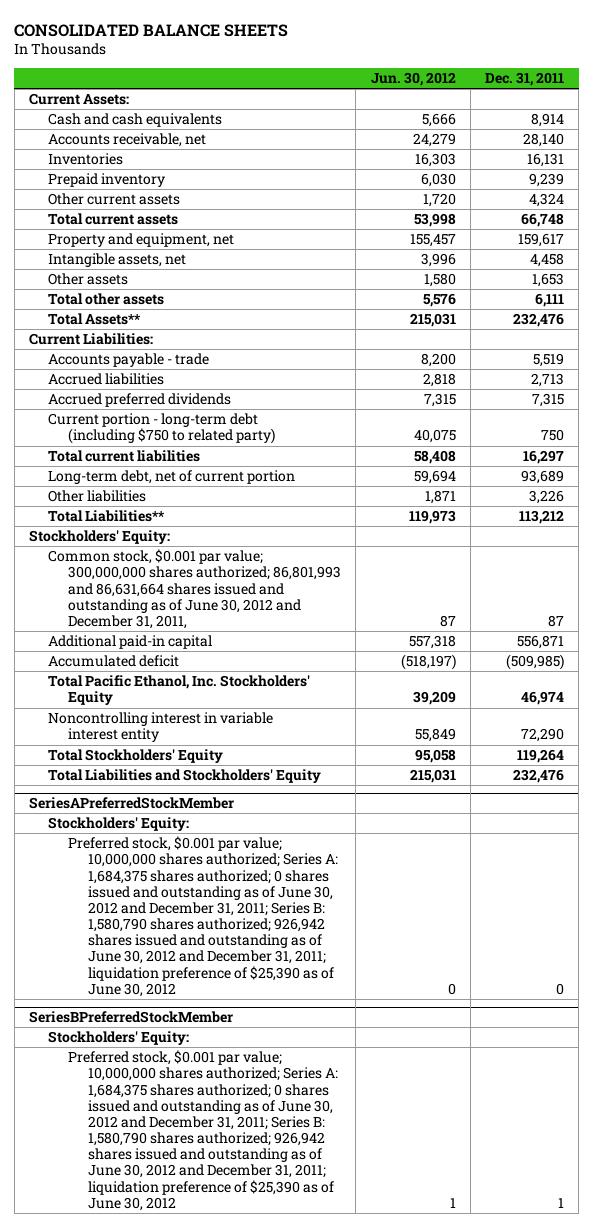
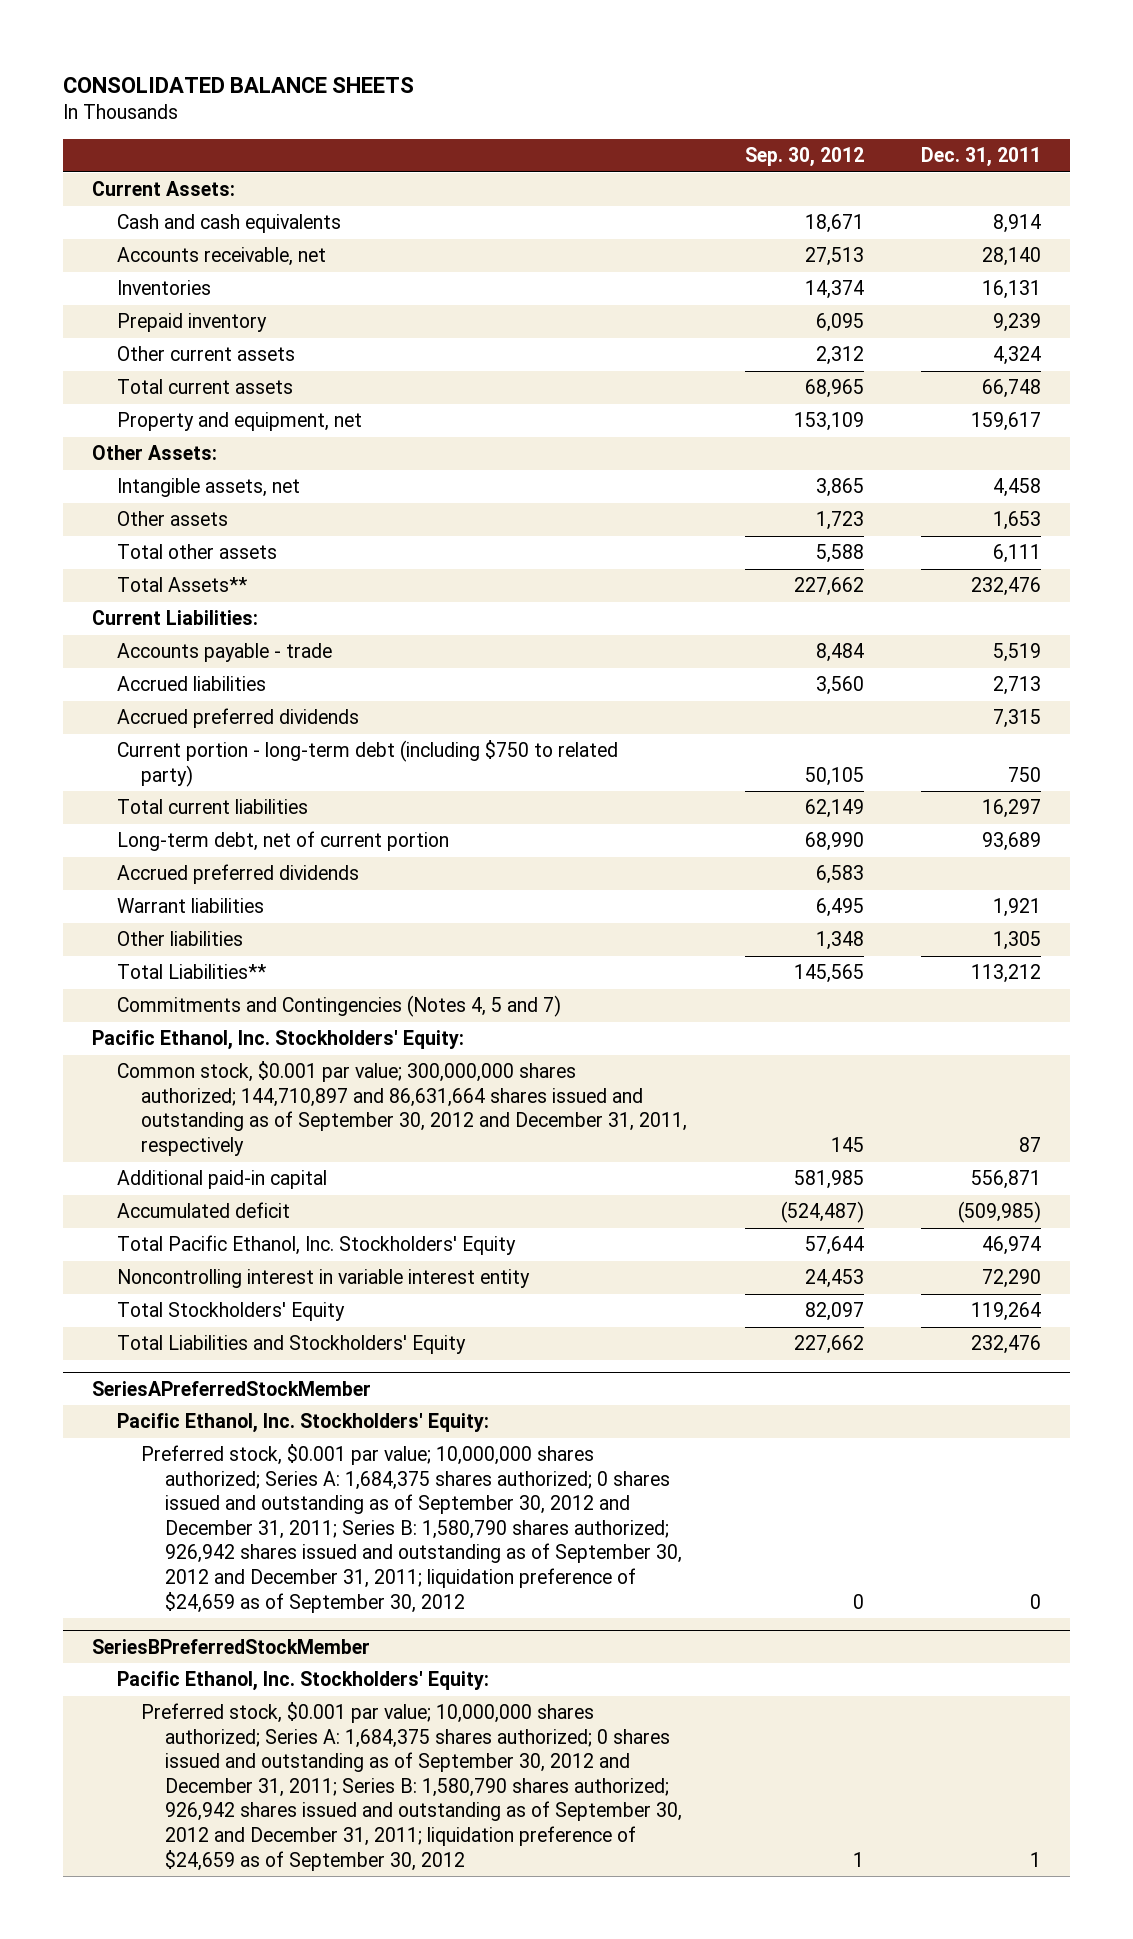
[370,72,456,87] Jun. 30, 2012 -> none
none -> [744,146,864,167] Sep. 30, 2012
none -> [92,445,218,461] Other Assets:
none -> [116,864,359,885] Accrued preferred dividends
none -> [116,898,264,914] Warrant liabilities
[529,490,565,505] 3,226 -> [993,931,1042,951] 1,305
[28,530,170,545] Stockholders' Equity: -> none
none -> [116,995,561,1018] Commitments and Contingencies (Notes 4, 5 and 7)
none -> [92,1030,465,1051] Pacific Ethanol, Inc. Stockholders' Equity:
[48,549,341,629] Common stock, $0.001 par value; 300,000,000 shares authorized; 86,801,993 and 86,631,664 shares issued and outstanding as of June 30, 2012 and December 31, 2011, -> [116,1061,687,1156] Common stock, $0.001 par value; 300,000,000 shares authorized; 144,710,897 and 86,631,664 shares issued and outstanding as of September 30, 2012 and December 31, 2011, respectively
[48,817,190,832] Stockholders' Equity: -> none
none -> [116,1413,489,1434] Pacific Ethanol, Inc. Stockholders' Equity:
[67,836,338,997] Preferred stock, $0.001 par value; 10,000,000 shares authorized; Series A: 1,684,375 shares authorized; 0 shares issued and outstanding as of June 30, 2012 and December 31, 2011; Series B: 1,580,790 shares authorized; 926,942 shares issued and outstanding as of June 30, 2012 and December 31, 2011; liquidation preference of $25,390 as of June 30, 2012 -> [140,1444,683,1613] Preferred stock, $0.001 par value; 10,000,000 shares authorized; Series A: 1,684,375 shares authorized; 0 shares issued and outstanding as of September 30, 2012 and December 31, 2011; Series B: 1,580,790 shares authorized; 926,942 shares issued and outstanding as of September 30, 2012 and December 31, 2011; liquidation preference of $24,659 as of September 30, 2012
[48,1031,190,1046] Stockholders' Equity: -> none
none -> [116,1671,489,1692] Pacific Ethanol, Inc. Stockholders' Equity:
[67,1050,338,1211] Preferred stock, $0.001 par value; 10,000,000 shares authorized; Series A: 1,684,375 shares authorized; 0 shares issued and outstanding as of June 30, 2012 and December 31, 2011; Series B: 1,580,790 shares authorized; 926,942 shares issued and outstanding as of June 30, 2012 and December 31, 2011; liquidation preference of $25,390 as of June 30, 2012 -> [140,1702,683,1871] Preferred stock, $0.001 par value; 10,000,000 shares authorized; Series A: 1,684,375 shares authorized; 0 shares issued and outstanding as of September 30, 2012 and December 31, 2011; Series B: 1,580,790 shares authorized; 926,942 shares issued and outstanding as of September 30, 2012 and December 31, 2011; liquidation preference of $24,659 as of September 30, 2012

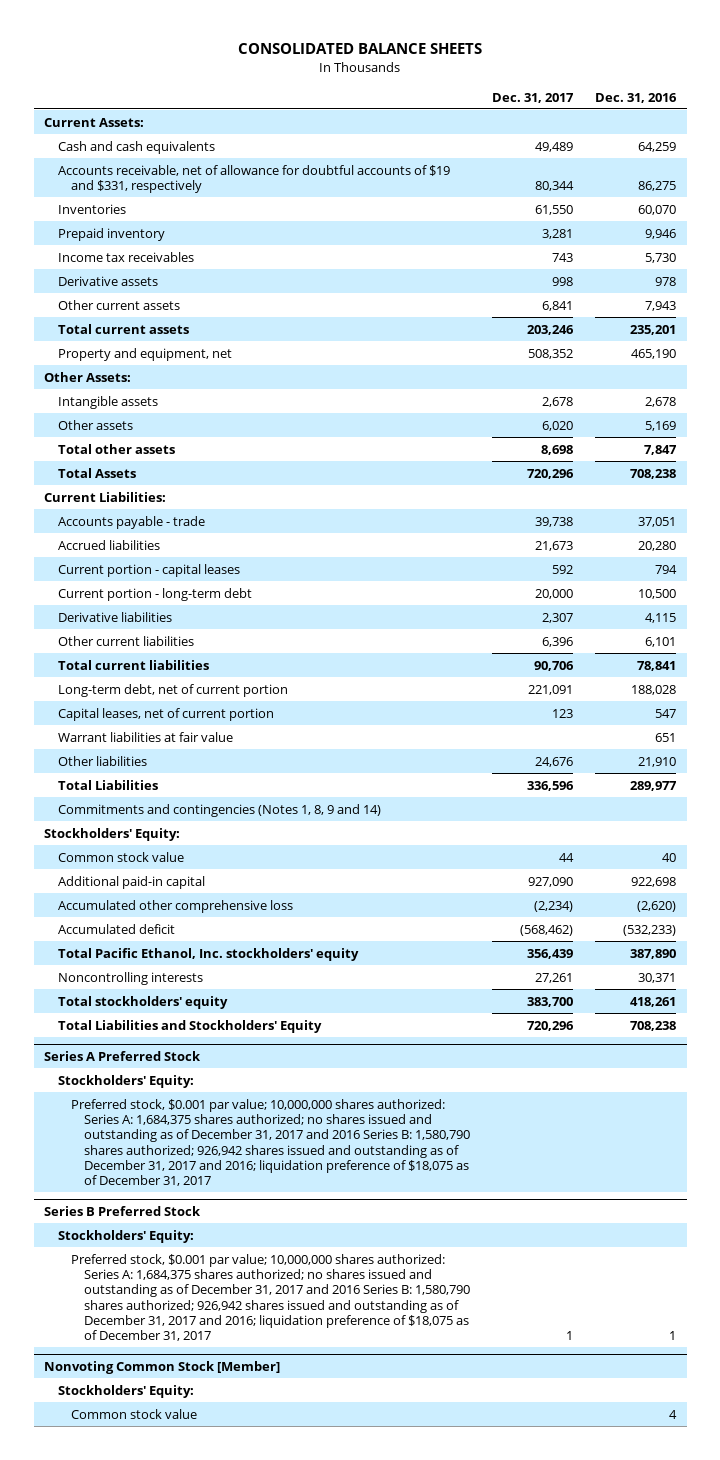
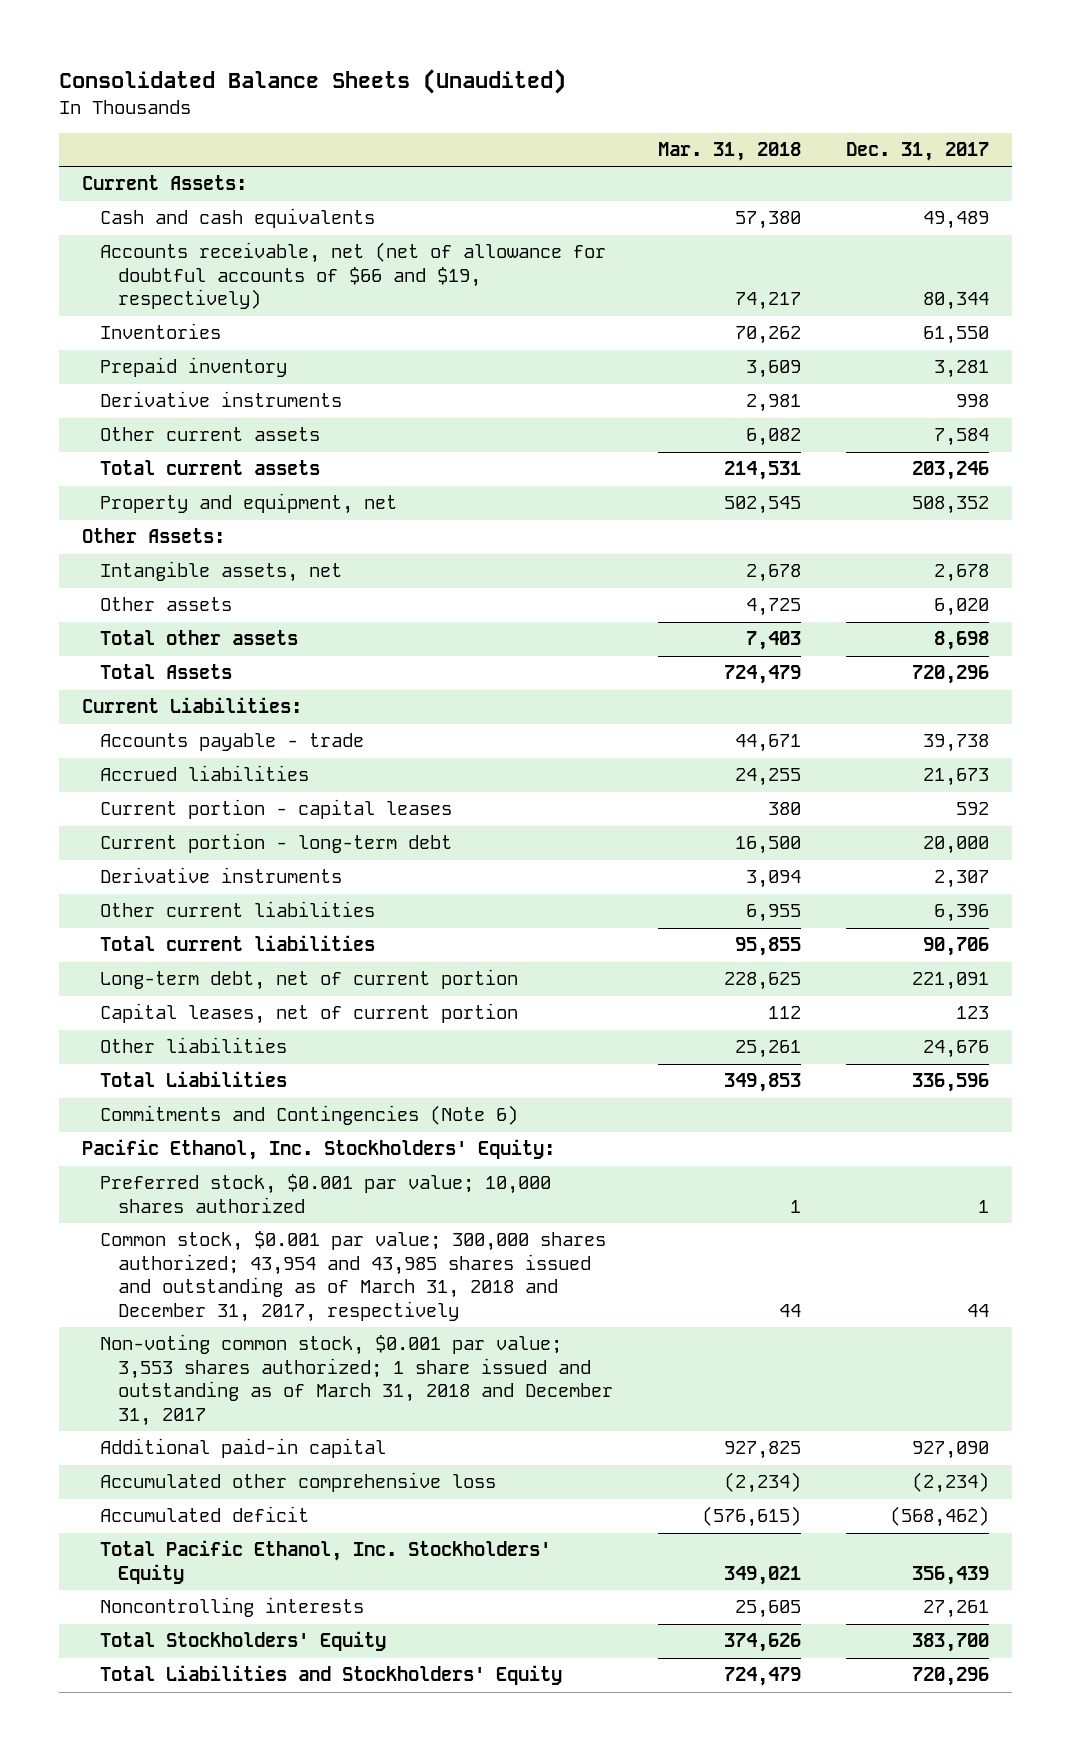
[238,42,483,54] CONSOLIDATED BALANCE SHEETS -> [59,69,567,95] Consolidated Balance Sheets (Unaudited)
[595,92,678,103] Dec. 31, 2016 -> none
none -> [657,141,801,161] Mar. 31, 2018
[57,164,450,193] Accounts receivable, net of allowance for doubtful accounts of $19 and $331, respectively -> [99,242,606,310] Accounts receivable, net (net of allowance for doubtful accounts of $66 and $19, respectively)
[57,251,194,262] Income tax receivables -> none
[57,275,158,286] Derivative assets -> [99,391,342,408] Derivative instruments
[542,300,574,311] 6,841 -> [934,428,990,447] 7,584
[57,395,158,409] Intangible assets -> [99,561,342,583] Intangible assets, net
[57,611,172,622] Derivative liabilities -> [99,867,342,884] Derivative instruments
[57,731,233,742] Warrant liabilities at fair value -> none
[44,827,181,841] Stockholders' Equity: -> none
[57,803,381,817] Commitments and contingencies (Notes 1, 8, 9 and 14) -> [99,1105,518,1126] Commitments and Contingencies (Note 6)
none -> [81,1139,555,1161] Pacific Ethanol, Inc. Stockholders' Equity:
none -> [99,1174,551,1213] Preferred stock, $0.001 par value; 10,000 shares authorized
[57,851,184,862] Common stock value -> [99,1231,606,1323] Common stock, $0.001 par value; 300,000 shares authorized; 43,954 and 43,985 shares issued and outstanding as of March 31, 2018 and December 31, 2017, respectively
none -> [99,1334,613,1427] Non-voting common stock, $0.001 par value; 3,553 shares authorized; 1 share issued and outstanding as of March 31, 2018 and December 31, 2017
[57,947,359,961] Total Pacific Ethanol, Inc. stockholders' equity -> [99,1540,551,1584] Total Pacific Ethanol, Inc. Stockholders' Equity
[57,995,228,1009] Total stockholders' equity -> [99,1631,386,1652] Total Stockholders' Equity
[44,1051,202,1062] Series A Preferred Stock -> none
[57,1074,194,1088] Stockholders' Equity: -> none
[70,1098,471,1187] Preferred stock, $0.001 par value; 10,000,000 shares authorized: Series A: 1,684,375 shares authorized; no shares issued and outstanding as of December 31, 2017 and 2016 Series B: 1,580,790 shares authorized; 926,942 shares issued and outstanding as of December 31, 2017 and 2016; liquidation preference of $18,075 as of December 31, 2017 -> none
[44,1206,202,1217] Series B Preferred Stock -> none
[57,1229,194,1243] Stockholders' Equity: -> none
[70,1253,471,1342] Preferred stock, $0.001 par value; 10,000,000 shares authorized: Series A: 1,684,375 shares authorized; no shares issued and outstanding as of December 31, 2017 and 2016 Series B: 1,580,790 shares authorized; 926,942 shares issued and outstanding as of December 31, 2017 and 2016; liquidation preference of $18,075 as of December 31, 2017 -> none
[44,1361,281,1375] Nonvoting Common Stock [Member] -> none
[57,1384,194,1398] Stockholders' Equity: -> none
[70,1408,197,1419] Common stock value -> none

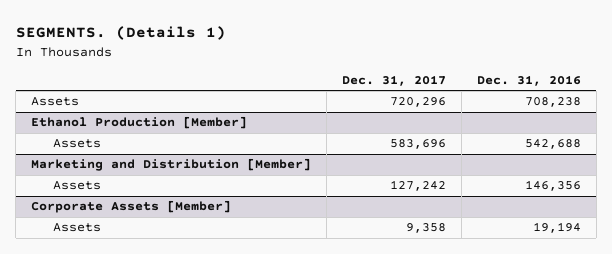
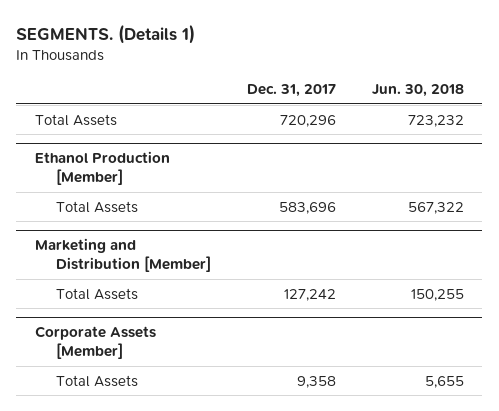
[476,74,581,86] Dec. 31, 2016 -> none
none -> [372,84,465,98] Jun. 30, 2018
[31,97,80,107] Assets -> [34,113,117,126] Total Assets
[53,139,102,149] Assets -> [55,200,138,213] Total Assets
[53,181,102,191] Assets -> [55,287,138,300] Total Assets
[53,223,102,233] Assets -> [55,374,138,387] Total Assets

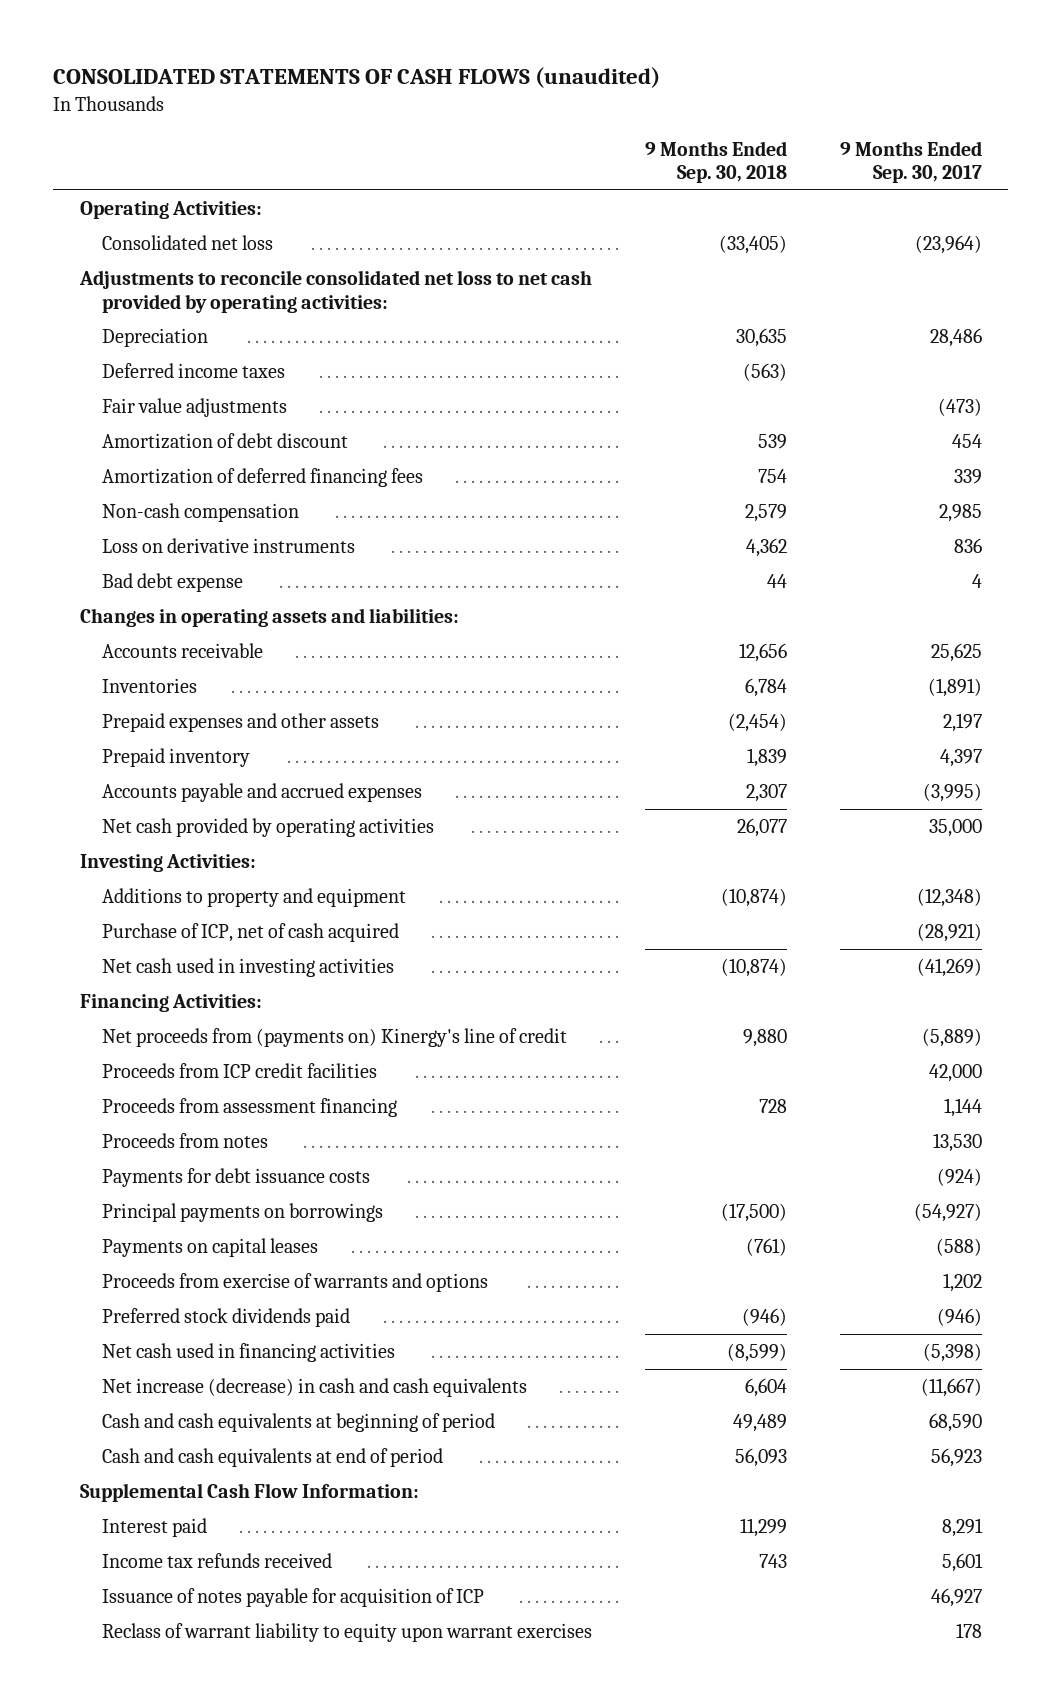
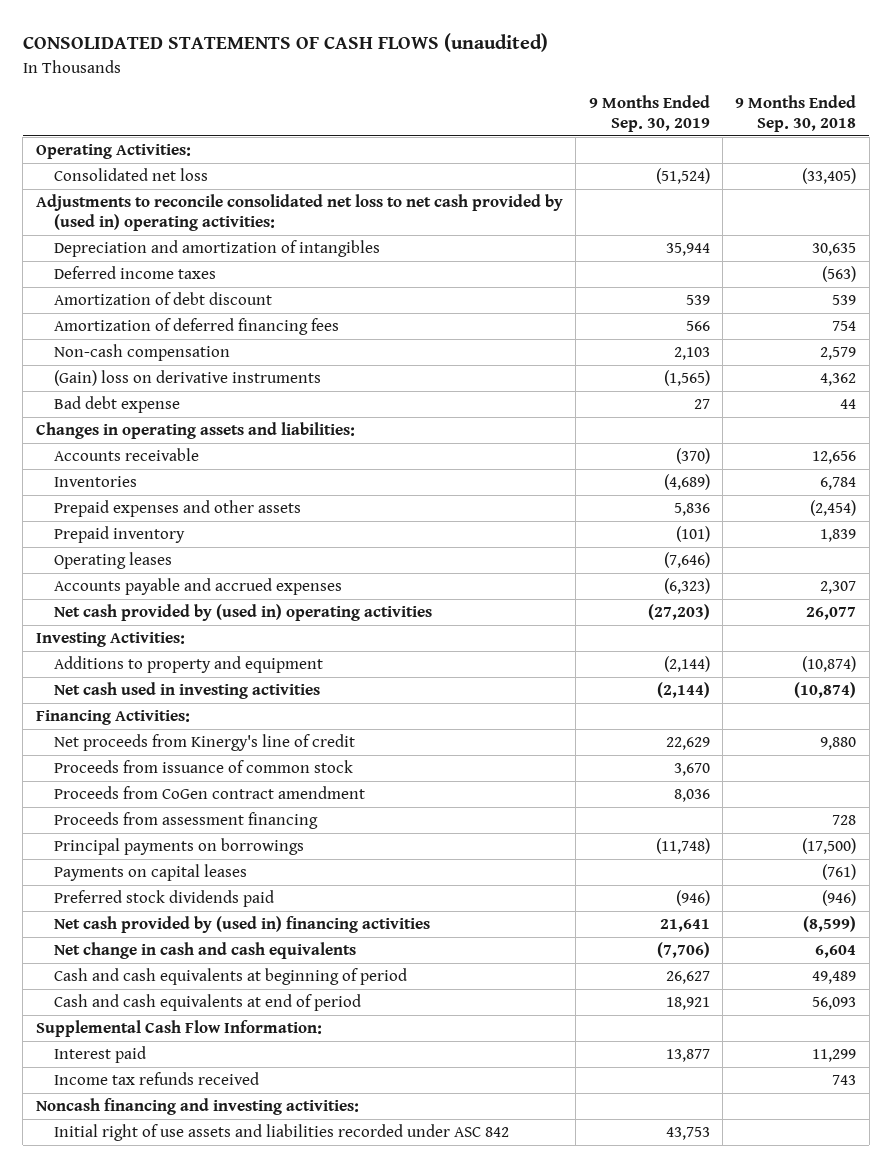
[839,140,982,184] 9 Months Ended Sep. 30, 2017 -> none
none -> [588,94,710,133] 9 Months Ended Sep. 30, 2019
[78,270,592,313] Adjustments to reconcile consolidated net loss to net cash provided by operating activities: -> [35,194,563,232] Adjustments to reconcile consolidated net loss to net cash provided by (used in) operating activities:
[102,328,209,348] Depreciation -> [54,240,381,258] Depreciation and amortization of intangibles
[102,398,288,418] Fair value adjustments -> none
[102,538,356,554] Loss on derivative instruments -> [54,370,322,387] (Gain) loss on derivative instruments
none -> [54,552,173,570] Operating leases
[102,818,435,838] Net cash provided by operating activities -> [54,604,433,622] Net cash provided by (used in) operating activities
[102,923,400,943] Purchase of ICP, net of cash acquired -> none
[102,1063,378,1079] Proceeds from ICP credit facilities -> none
[102,1028,568,1048] Net proceeds from (payments on) Kinergy's line of credit -> [54,734,356,752] Net proceeds from Kinergy's line of credit
none -> [54,760,354,774] Proceeds from issuance of common stock
none -> [54,786,366,800] Proceeds from CoGen contract amendment
[102,1133,269,1149] Proceeds from notes -> none
[102,1168,371,1188] Payments for debt issuance costs -> none
[102,1273,489,1293] Proceeds from exercise of warrants and options -> none
[102,1343,396,1363] Net cash used in financing activities -> [54,916,431,934] Net cash provided by (used in) financing activities
[102,1378,528,1398] Net increase (decrease) in cash and cash equivalents -> [54,942,357,960] Net change in cash and cash equivalents
[102,1588,485,1608] Issuance of notes payable for acquisition of ICP -> none
[102,1623,593,1643] Reclass of warrant liability to equity upon warrant exercises -> none
none -> [35,1098,359,1116] Noncash financing and investing activities:
none -> [54,1124,510,1142] Initial right of use assets and liabilities recorded under ASC 842

